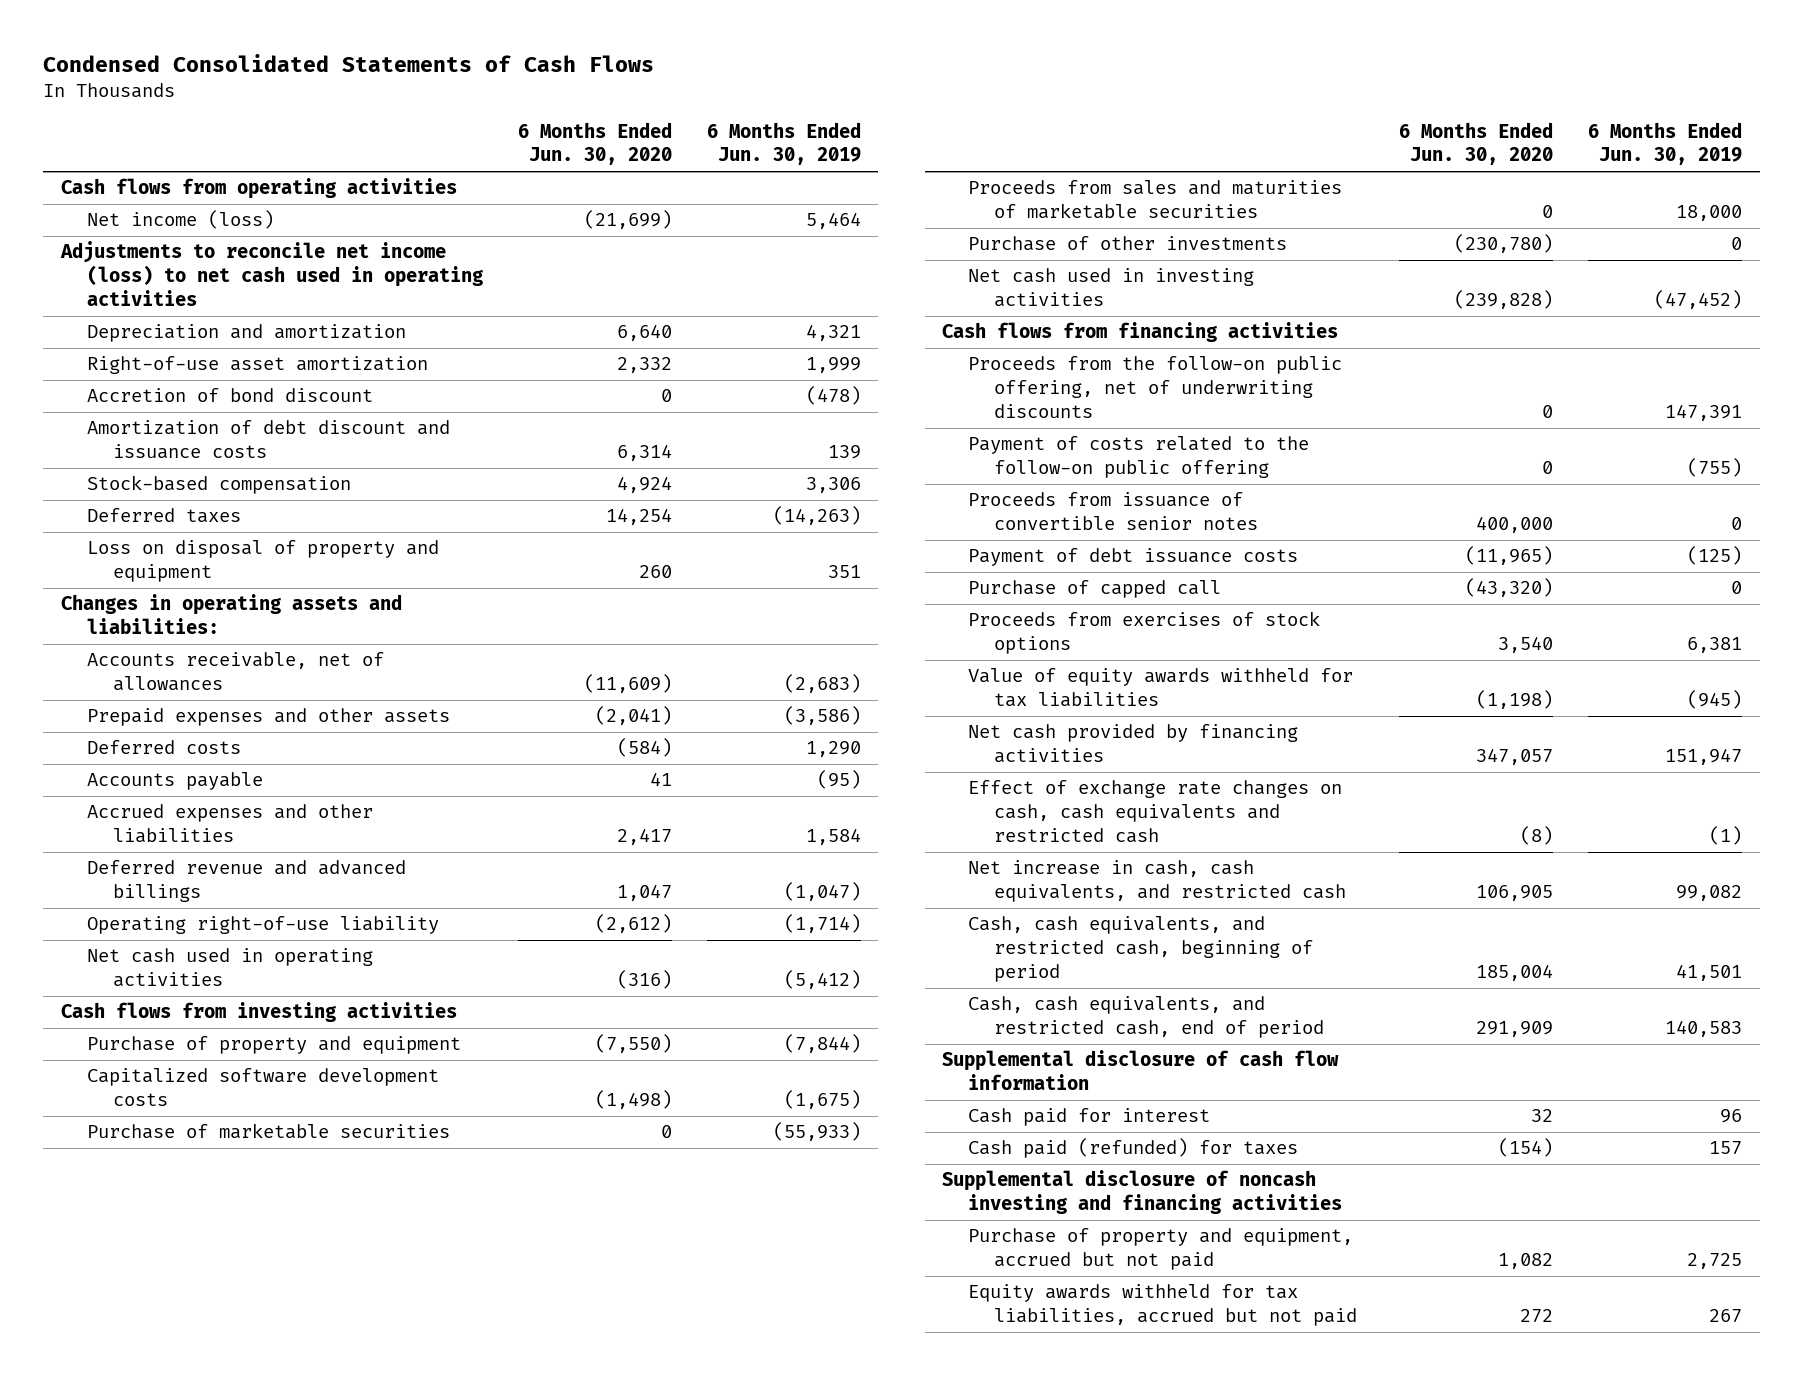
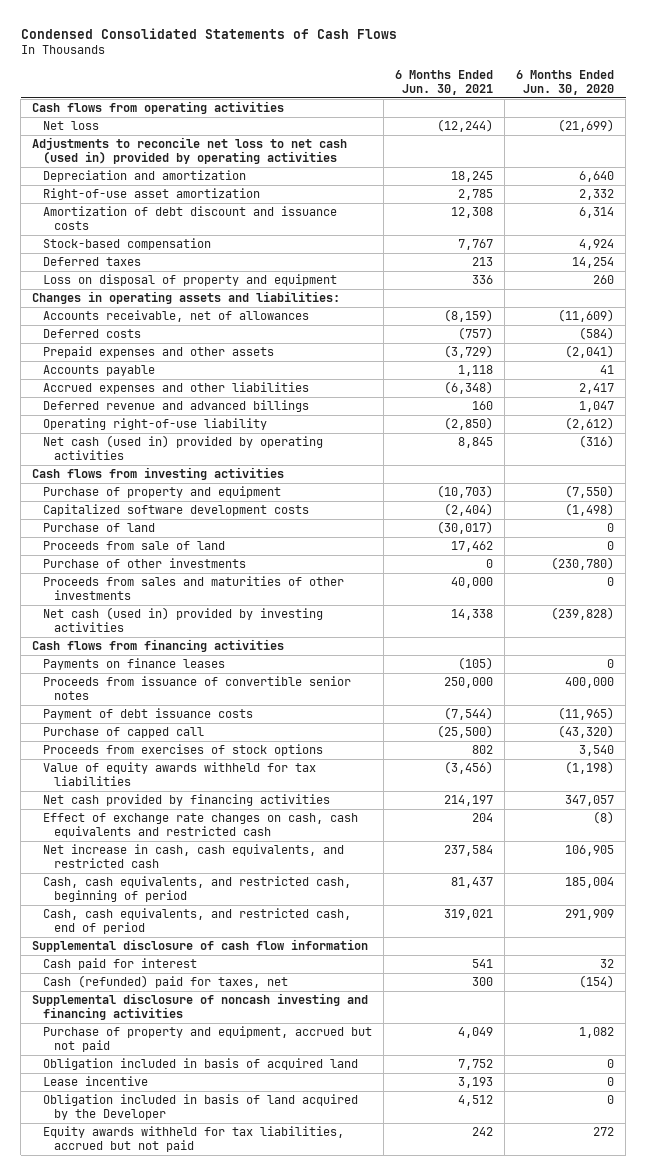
[706,121,861,166] 6 Months Ended Jun. 30, 2019 -> none
none -> [395,69,494,95] 6 Months Ended Jun. 30, 2021
[86,210,274,230] Net income (loss) -> [43,121,100,131] Net loss
[59,241,483,306] Adjustments to reconcile net income (loss) to net cash used in operating activities -> [32,137,348,165] Adjustments to reconcile net loss to net cash (used in) provided by operating activities
[86,388,373,403] Accretion of bond discount -> none
[86,708,450,727] Prepaid expenses and other assets -> [43,346,275,359] Prepaid expenses and other assets
[86,948,373,988] Net cash used in operating activities -> [43,435,324,461] Net cash (used in) provided by operating activities
[86,1123,450,1140] Purchase of marketable securities -> none
[968,180,1343,220] Proceeds from sales and maturities of marketable securities -> none
none -> [43,523,156,533] Purchase of land
none -> [43,541,226,551] Proceeds from sale of land
none -> [43,576,345,601] Proceeds from sales and maturities of other investments
[968,268,1255,308] Net cash used in investing activities -> [43,607,324,633] Net cash (used in) provided by investing activities
[968,356,1343,418] Proceeds from the follow-on public offering, net of underwriting discounts -> none
[968,436,1310,479] Payment of costs related to the follow-on public offering -> none
none -> [43,658,226,671] Payments on finance leases
[968,1138,1299,1159] Cash paid (refunded) for taxes -> [43,975,289,989] Cash (refunded) paid for taxes, net
none -> [43,1058,359,1071] Obligation included in basis of acquired land
none -> [43,1076,149,1087] Lease incentive
none -> [43,1094,359,1121] Obligation included in basis of land acquired by the Developer

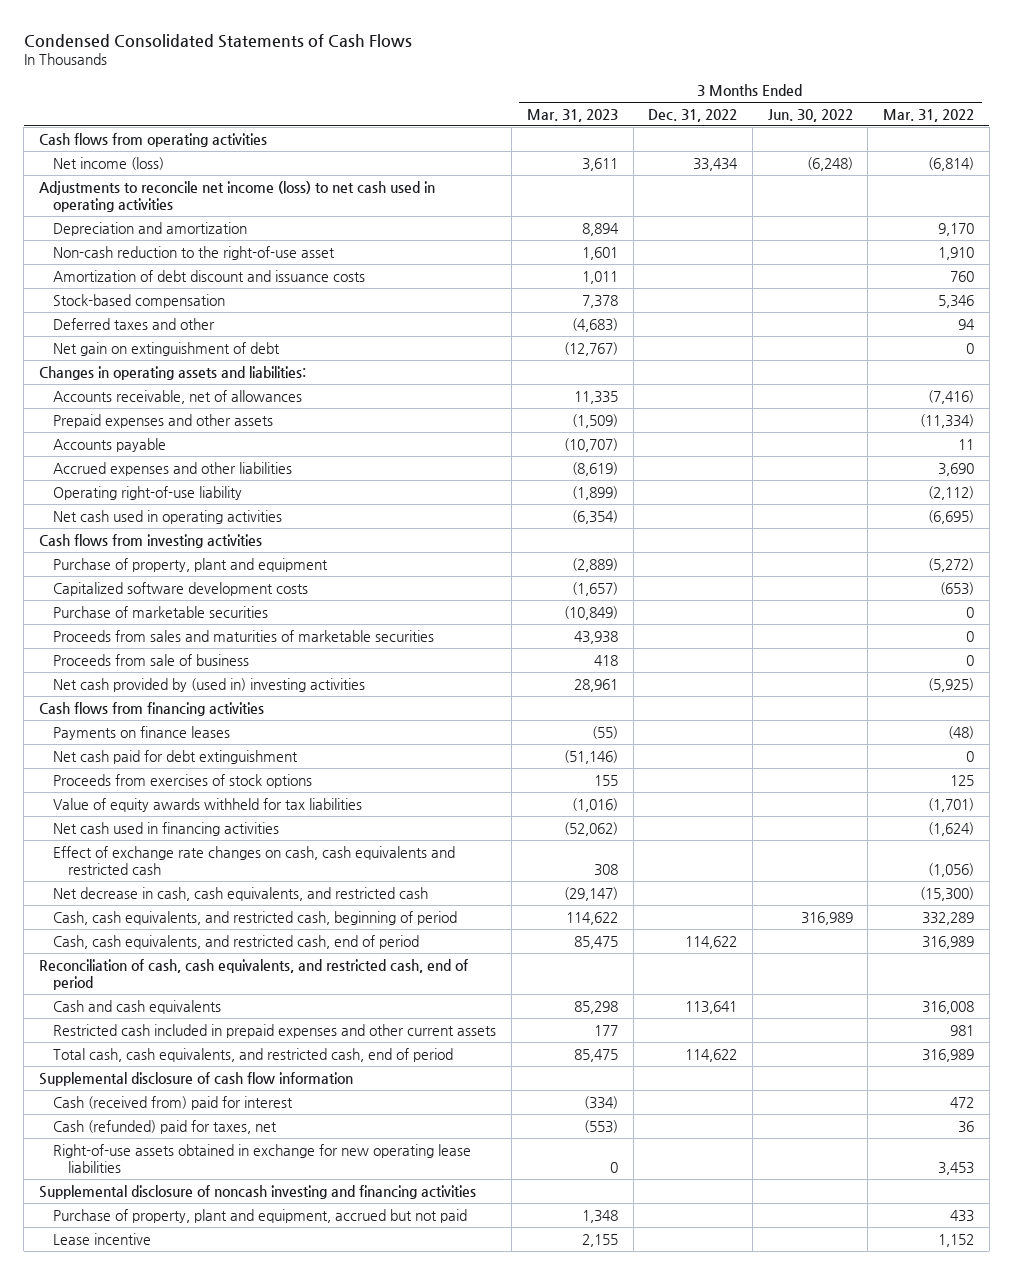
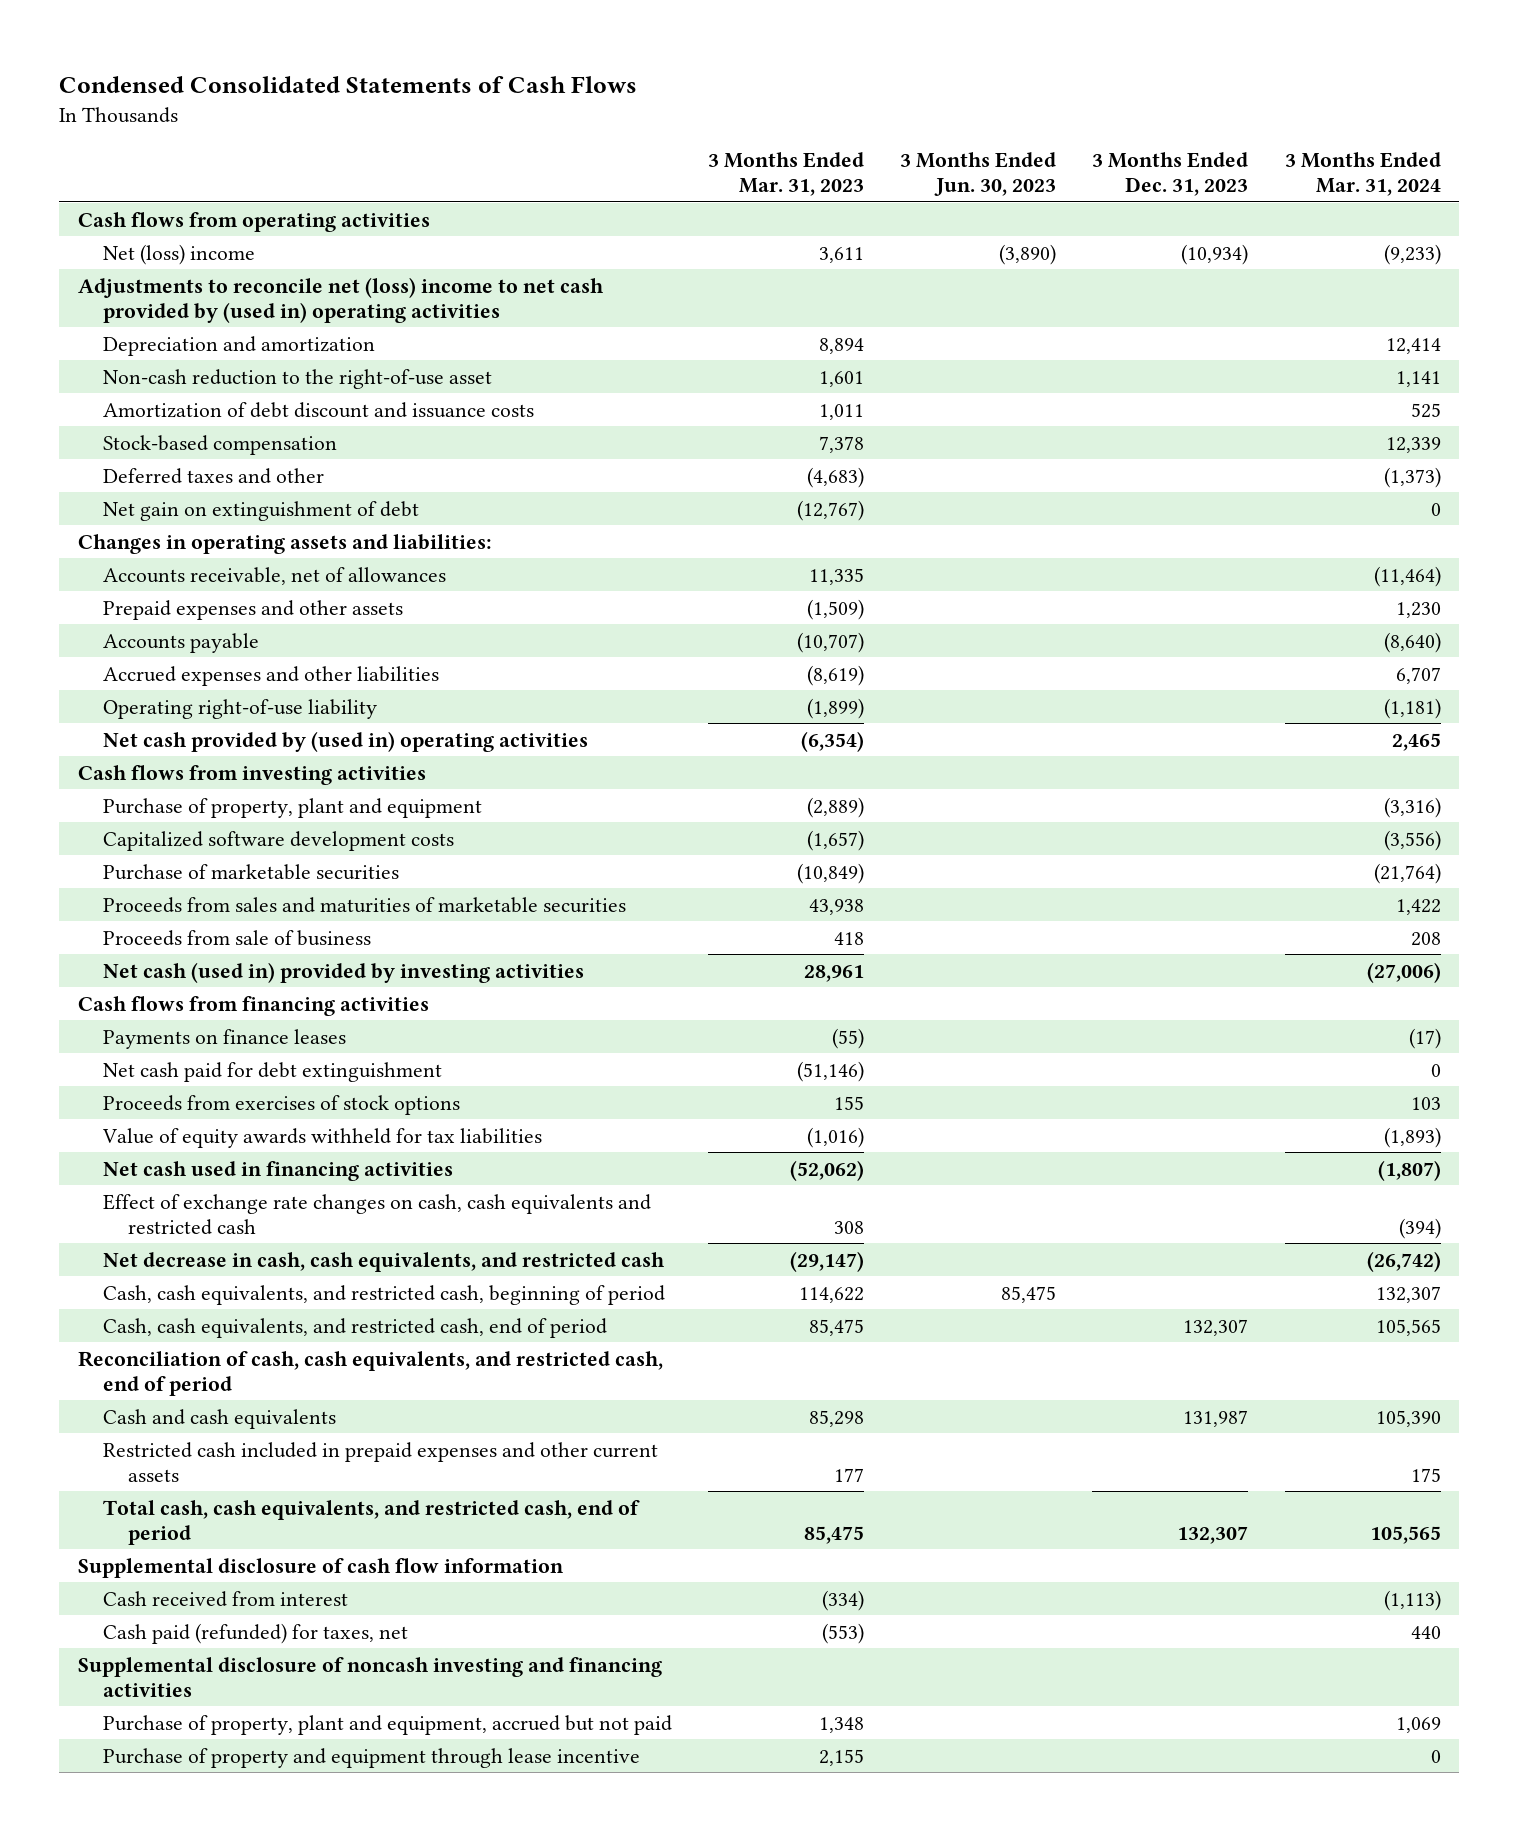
[648,108,738,122] Dec. 31, 2022 -> none
[767,108,853,122] Jun. 30, 2022 -> none
[883,108,975,122] Mar. 31, 2022 -> none
none -> [900,152,1057,197] 3 Months Ended Jun. 30, 2023
none -> [1092,152,1249,197] 3 Months Ended Dec. 31, 2023
none -> [1284,152,1441,197] 3 Months Ended Mar. 31, 2024
[53,156,165,170] Net income (loss) -> [102,243,255,265] Net (loss) income
[39,180,436,212] Adjustments to reconcile net income (loss) to net cash used in operating activities -> [77,276,604,323] Adjustments to reconcile net (loss) income to net cash provided by (used in) operating activities
[53,509,283,524] Net cash used in operating activities -> [102,730,588,752] Net cash provided by (used in) operating activities
[53,677,366,692] Net cash provided by (used in) investing activities -> [102,961,584,983] Net cash (used in) provided by investing activities
[53,1143,472,1173] Right-of-use assets obtained in exchange for new operating lease liabilities -> none
[53,1095,294,1110] Cash (received from) paid for interest -> [102,1590,348,1607] Cash received from interest
[53,1119,278,1134] Cash (refunded) paid for taxes, net -> [102,1622,408,1644] Cash paid (refunded) for taxes, net
[53,1232,152,1245] Lease incentive -> [102,1747,640,1768] Purchase of property and equipment through lease incentive

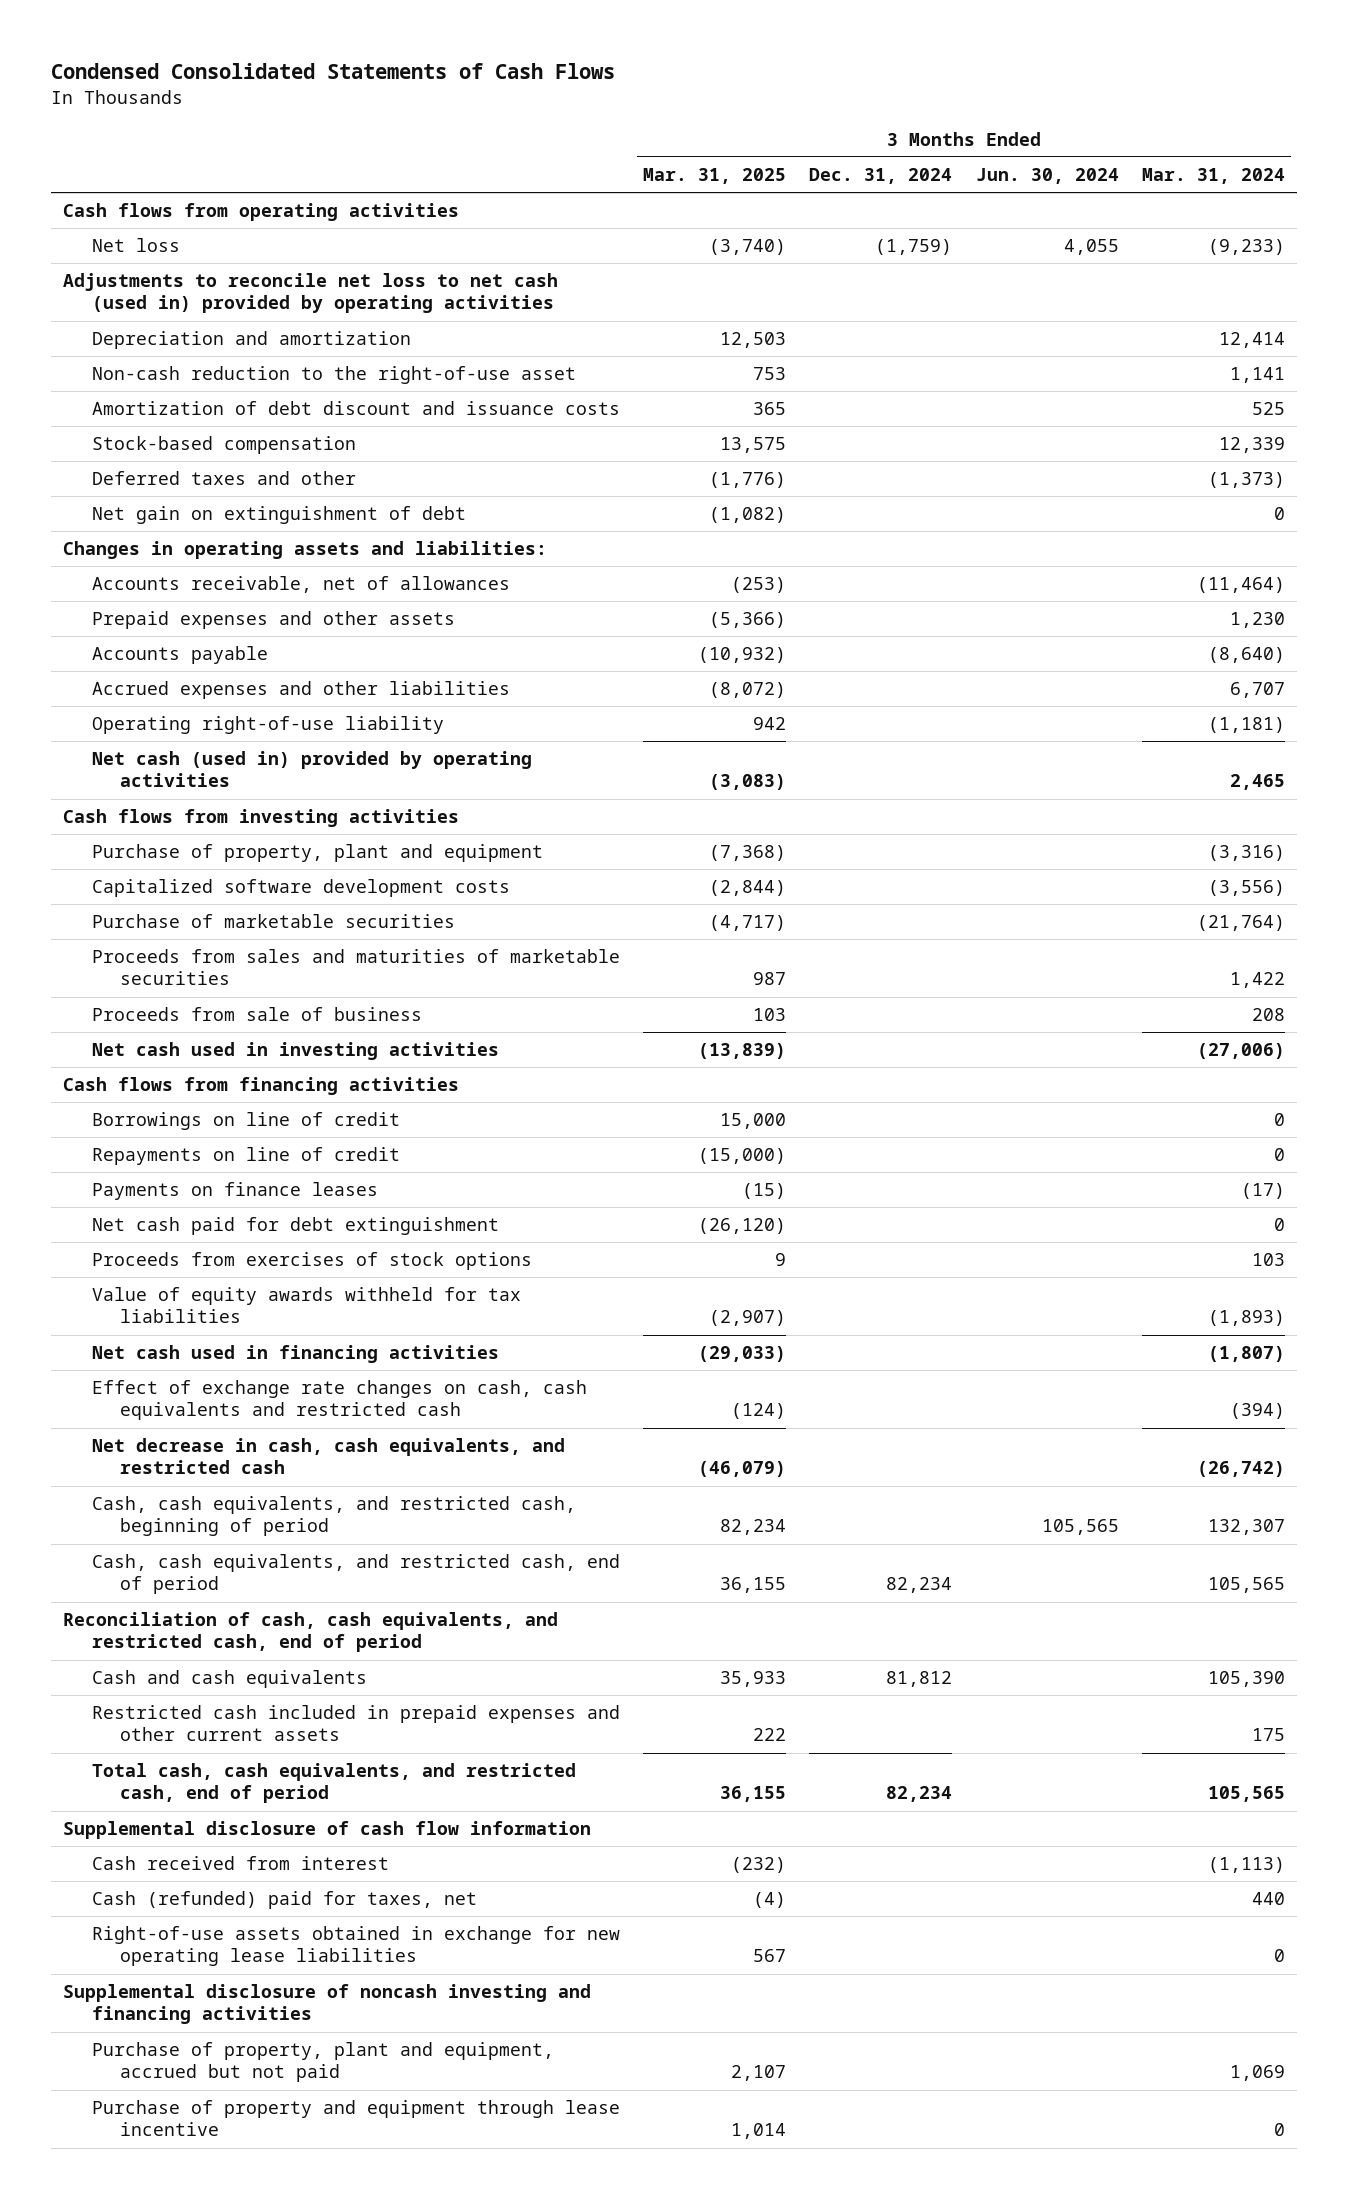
[707,152,864,197] 3 Months Ended Mar. 31, 2023 -> none
[900,152,1057,197] 3 Months Ended Jun. 30, 2023 -> none
[1092,152,1249,197] 3 Months Ended Dec. 31, 2023 -> none
none -> [642,168,786,185] Mar. 31, 2025
none -> [809,168,953,185] Dec. 31, 2024
none -> [975,168,1119,185] Jun. 30, 2024
[102,243,255,265] Net (loss) income -> [91,238,180,253] Net loss
[77,276,604,323] Adjustments to reconcile net (loss) income to net cash provided by (used in) operating activities -> [62,273,558,314] Adjustments to reconcile net loss to net cash (used in) provided by operating activities
[102,730,588,752] Net cash provided by (used in) operating activities -> [91,751,532,788] Net cash (used in) provided by operating activities
[102,961,584,983] Net cash (used in) provided by investing activities -> [91,1042,499,1061] Net cash used in investing activities
none -> [91,1112,400,1131] Borrowings on line of credit
none -> [91,1147,400,1166] Repayments on line of credit
[102,1622,408,1644] Cash paid (refunded) for taxes, net -> [91,1891,477,1910] Cash (refunded) paid for taxes, net
none -> [91,1926,620,1967] Right-of-use assets obtained in exchange for new operating lease liabilities

